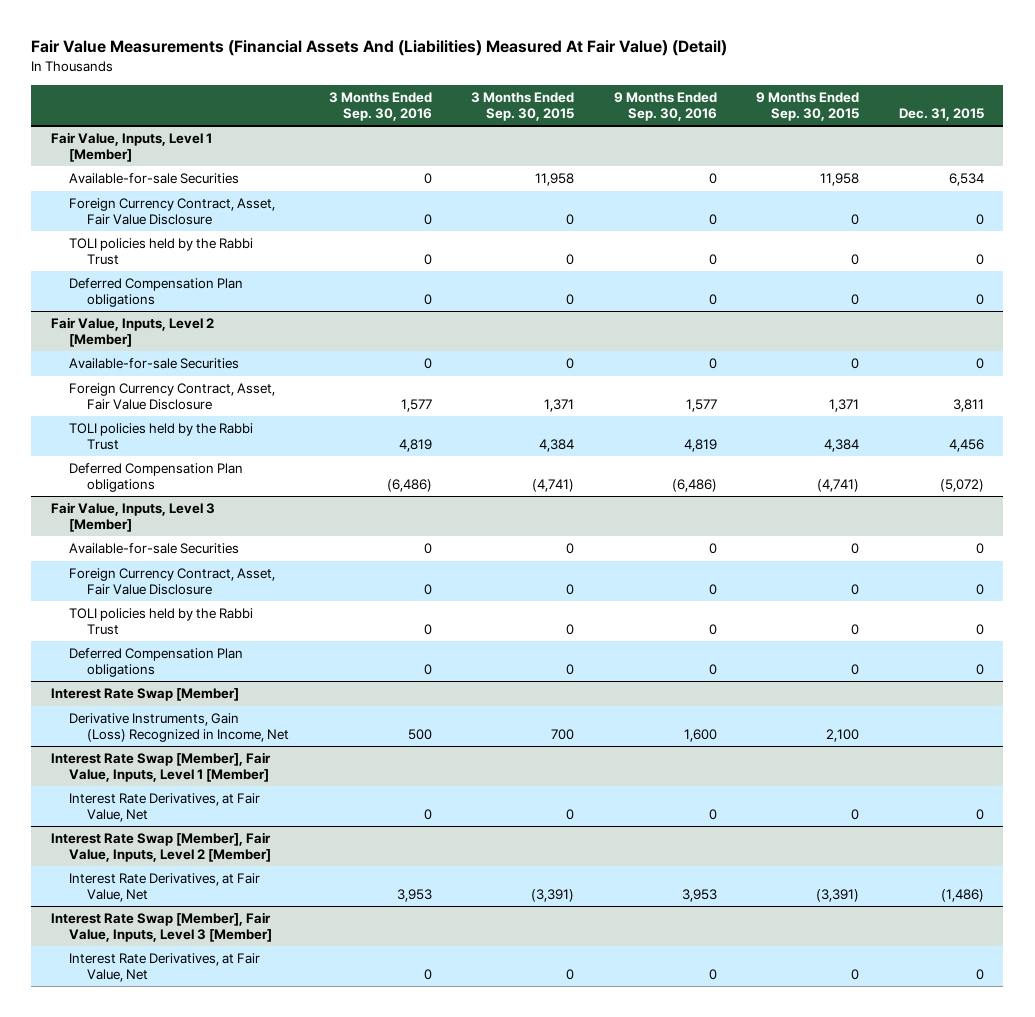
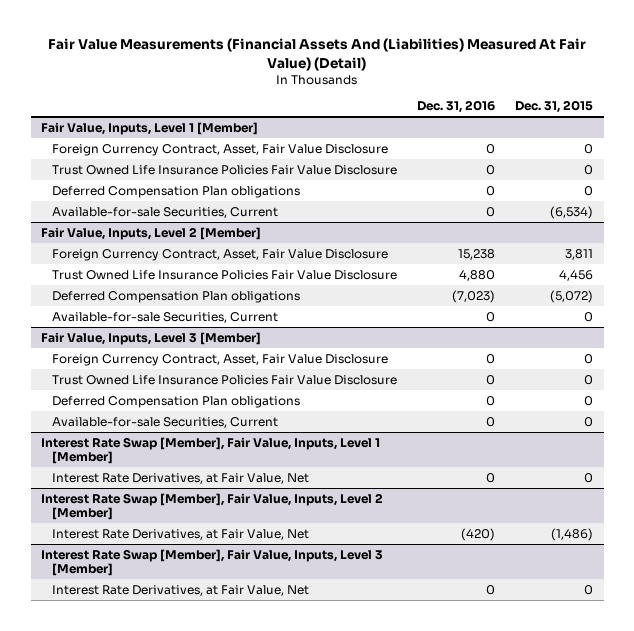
[328,91,432,121] 3 Months Ended Sep. 30, 2016 -> none
[471,91,575,121] 3 Months Ended Sep. 30, 2015 -> none
[613,91,717,121] 9 Months Ended Sep. 30, 2016 -> none
[756,91,860,121] 9 Months Ended Sep. 30, 2015 -> none
none -> [417,100,496,114] Dec. 31, 2016
[68,173,239,185] Available-for-sale Securities -> none
[68,238,253,266] TOLI policies held by the Rabbi Trust -> [51,164,397,175] Trust Owned Life Insurance Policies Fair Value Disclosure
none -> [51,206,278,218] Available-for-sale Securities, Current
[68,358,239,370] Available-for-sale Securities -> none
[68,423,253,451] TOLI policies held by the Rabbi Trust -> [51,269,397,280] Trust Owned Life Insurance Policies Fair Value Disclosure
none -> [51,311,278,323] Available-for-sale Securities, Current
[68,543,239,555] Available-for-sale Securities -> none
[68,608,253,636] TOLI policies held by the Rabbi Trust -> [51,374,397,385] Trust Owned Life Insurance Policies Fair Value Disclosure
[50,688,239,702] Interest Rate Swap [Member] -> none
[68,713,290,743] Derivative Instruments, Gain (Loss) Recognized in Income, Net -> none
none -> [51,416,278,428] Available-for-sale Securities, Current

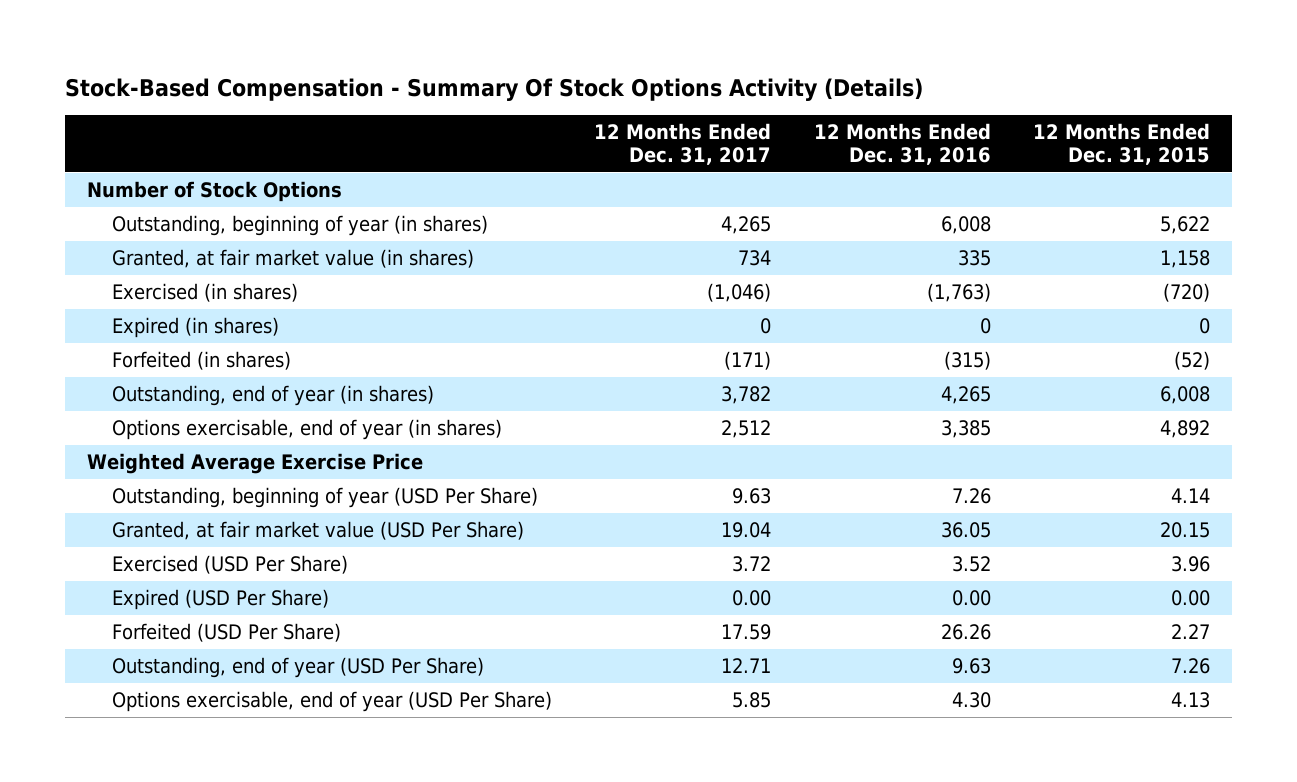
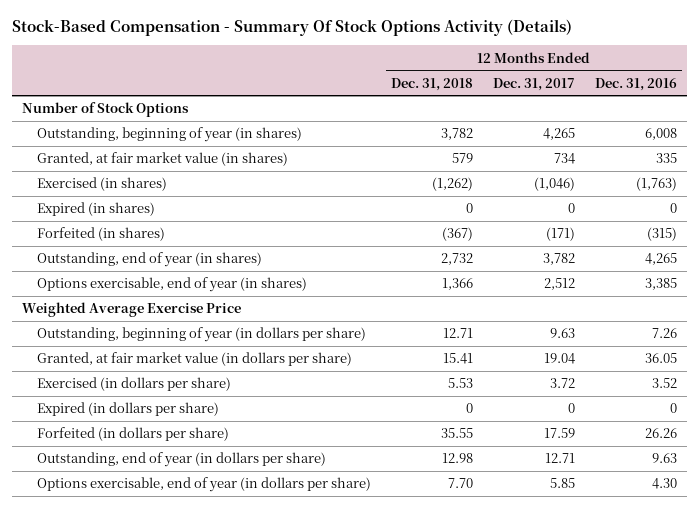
[1033,123,1211,165] 12 Months Ended Dec. 31, 2015 -> none
none -> [391,77,474,91] Dec. 31, 2018
[111,486,538,508] Outstanding, beginning of year (USD Per Share) -> [37,327,367,343] Outstanding, beginning of year (in dollars per share)
[111,520,524,540] Granted, at fair market value (USD Per Share) -> [37,352,353,367] Granted, at fair market value (in dollars per share)
[111,554,348,574] Exercised (USD Per Share) -> [37,377,232,392] Exercised (in dollars per share)
[111,588,329,610] Expired (USD Per Share) -> [37,402,220,417] Expired (in dollars per share)
[732,589,772,606] 0.00 -> [567,403,575,414] 0
[951,589,991,606] 0.00 -> [669,403,677,414] 0
[111,622,341,642] Forfeited (USD Per Share) -> [37,427,230,442] Forfeited (in dollars per share)
[111,656,484,678] Outstanding, end of year (USD Per Share) -> [37,452,327,468] Outstanding, end of year (in dollars per share)
[111,690,552,712] Options exercisable, end of year (USD Per Share) -> [37,477,372,493] Options exercisable, end of year (in dollars per share)

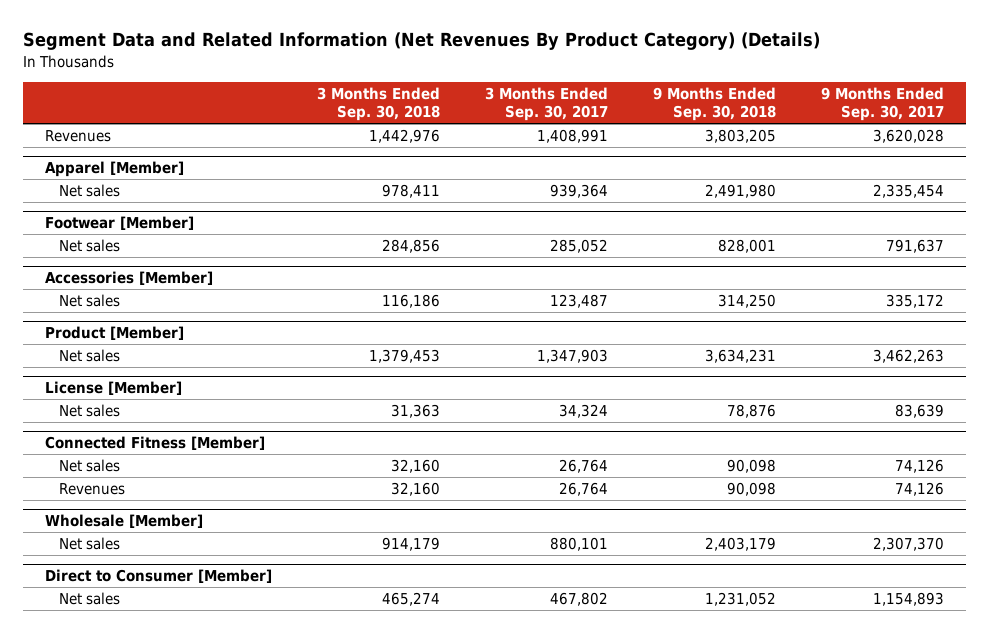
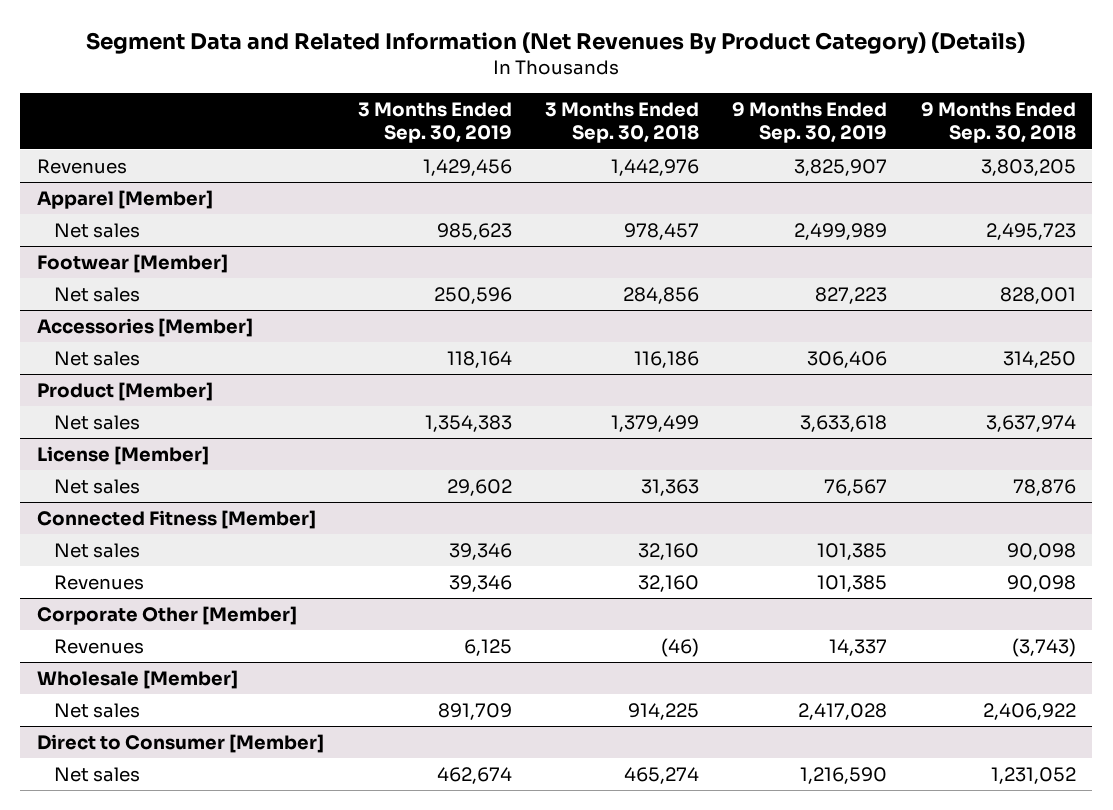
[485,86,609,122] 3 Months Ended Sep. 30, 2017 -> none
[820,86,944,122] 9 Months Ended Sep. 30, 2017 -> none
none -> [357,101,512,144] 3 Months Ended Sep. 30, 2019
none -> [732,101,888,144] 9 Months Ended Sep. 30, 2019
[382,184,441,199] 978,411 -> [623,222,699,240] 978,457
[705,184,777,199] 2,491,980 -> [985,222,1076,240] 2,495,723
[369,349,441,364] 1,379,453 -> [610,414,699,432] 1,379,499
[705,349,777,364] 3,634,231 -> [985,414,1076,432] 3,637,974
none -> [37,605,298,625] Corporate Other [Member]
none -> [54,638,145,654] Revenues
[382,537,441,552] 914,179 -> [627,702,699,720] 914,225
[705,537,777,552] 2,403,179 -> [982,702,1076,720] 2,406,922

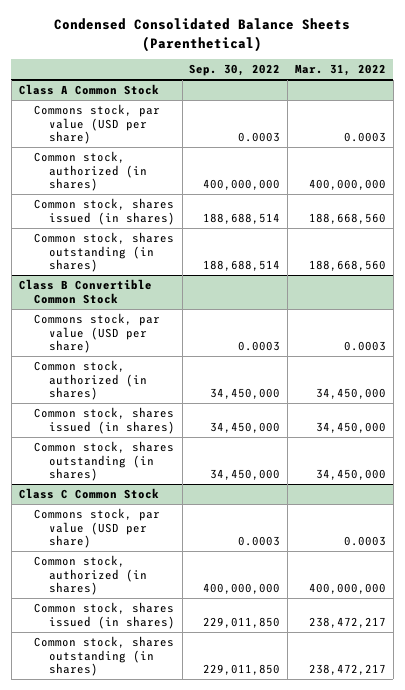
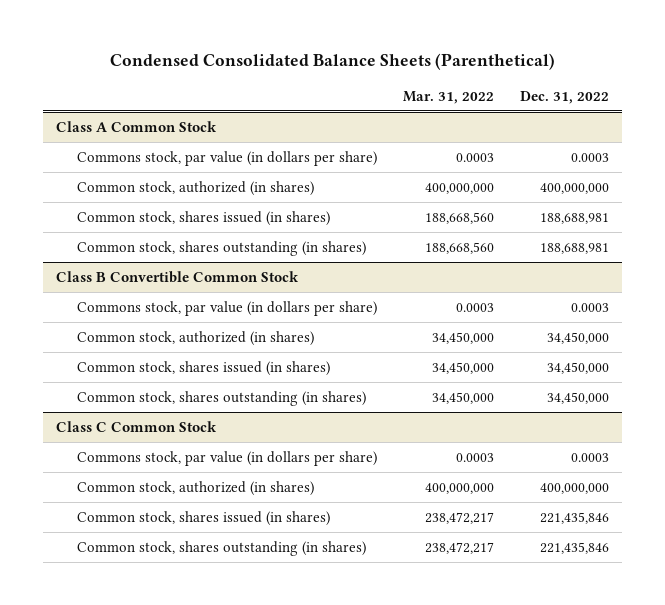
[189,64,281,77] Sep. 30, 2022 -> none
none -> [520,91,610,105] Dec. 31, 2022
[33,104,160,145] Commons stock, par value (USD per share) -> [76,150,377,166] Commons stock, par value (in dollars per share)
[33,313,160,354] Commons stock, par value (USD per share) -> [76,300,377,316] Commons stock, par value (in dollars per share)
[33,508,160,549] Commons stock, par value (USD per share) -> [76,450,377,466] Commons stock, par value (in dollars per share)

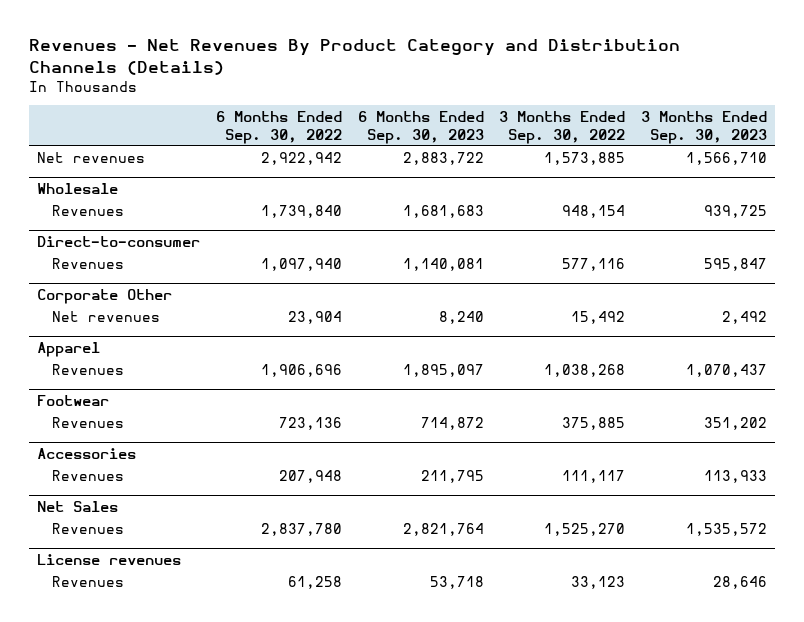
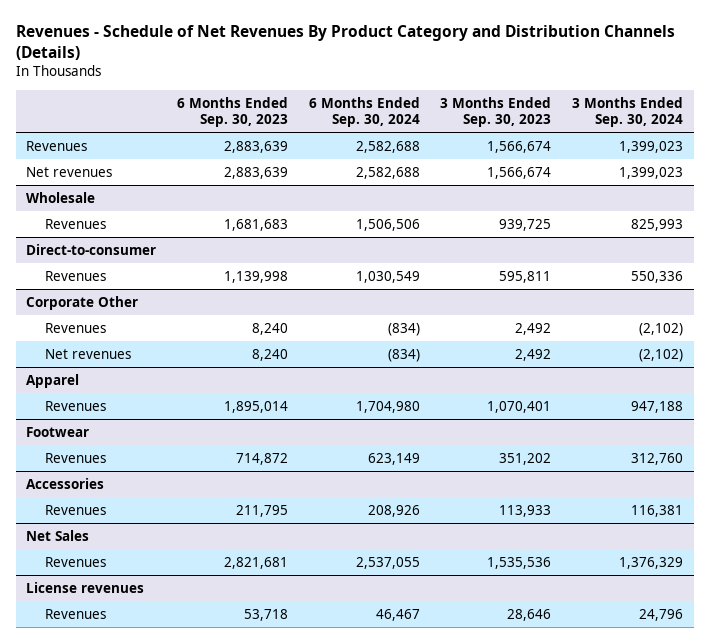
[29,39,681,75] Revenues - Net Revenues By Product Category and Distribution Channels (Details) -> [15,24,675,61] Revenues - Schedule of Net Revenues By Product Category and Distribution Channels (Details)
[215,110,342,144] 6 Months Ended Sep. 30, 2022 -> none
[499,110,626,144] 3 Months Ended Sep. 30, 2022 -> none
none -> [308,96,420,128] 6 Months Ended Sep. 30, 2024
none -> [572,96,684,128] 3 Months Ended Sep. 30, 2024
none -> [26,140,88,151] Revenues
[402,152,484,166] 2,883,722 -> [223,166,288,179] 2,883,639
[685,152,767,166] 1,566,710 -> [487,166,552,179] 1,566,674
[402,258,484,272] 1,140,081 -> [223,270,288,283] 1,139,998
[703,258,767,272] 595,847 -> [499,270,552,283] 595,811
none -> [45,322,107,333] Revenues
[402,364,484,378] 1,895,097 -> [223,400,288,413] 1,895,014
[685,364,767,378] 1,070,437 -> [487,400,552,413] 1,070,401
[402,523,484,537] 2,821,764 -> [223,556,288,569] 2,821,681
[685,523,767,537] 1,535,572 -> [487,556,552,569] 1,535,536

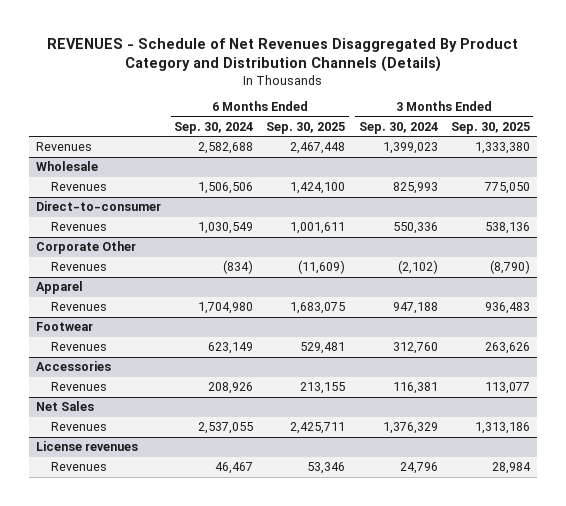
[15,24,675,61] Revenues - Schedule of Net Revenues By Product Category and Distribution Channels (Details) -> [46,37,518,72] REVENUES - Schedule of Net Revenues Disaggregated By Product Category and Distribution Channels (Details)
[176,96,288,128] 6 Months Ended Sep. 30, 2023 -> none
[440,96,552,128] 3 Months Ended Sep. 30, 2023 -> none
none -> [266,121,346,134] Sep. 30, 2025
none -> [450,121,530,134] Sep. 30, 2025
[26,166,113,177] Net revenues -> none
[45,348,132,359] Net revenues -> none

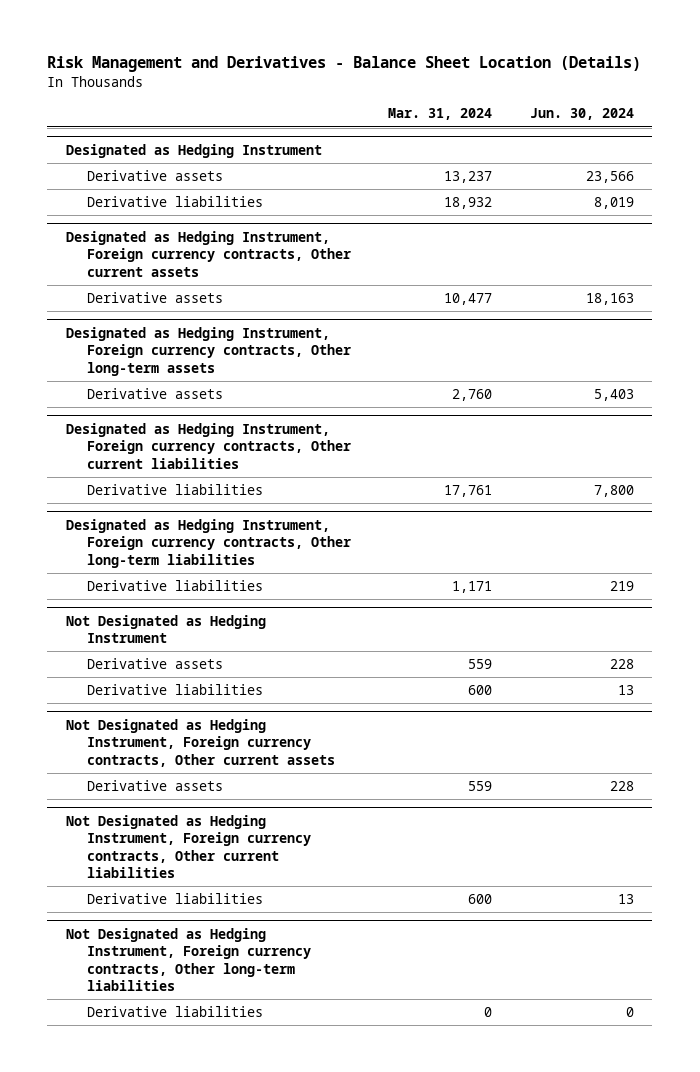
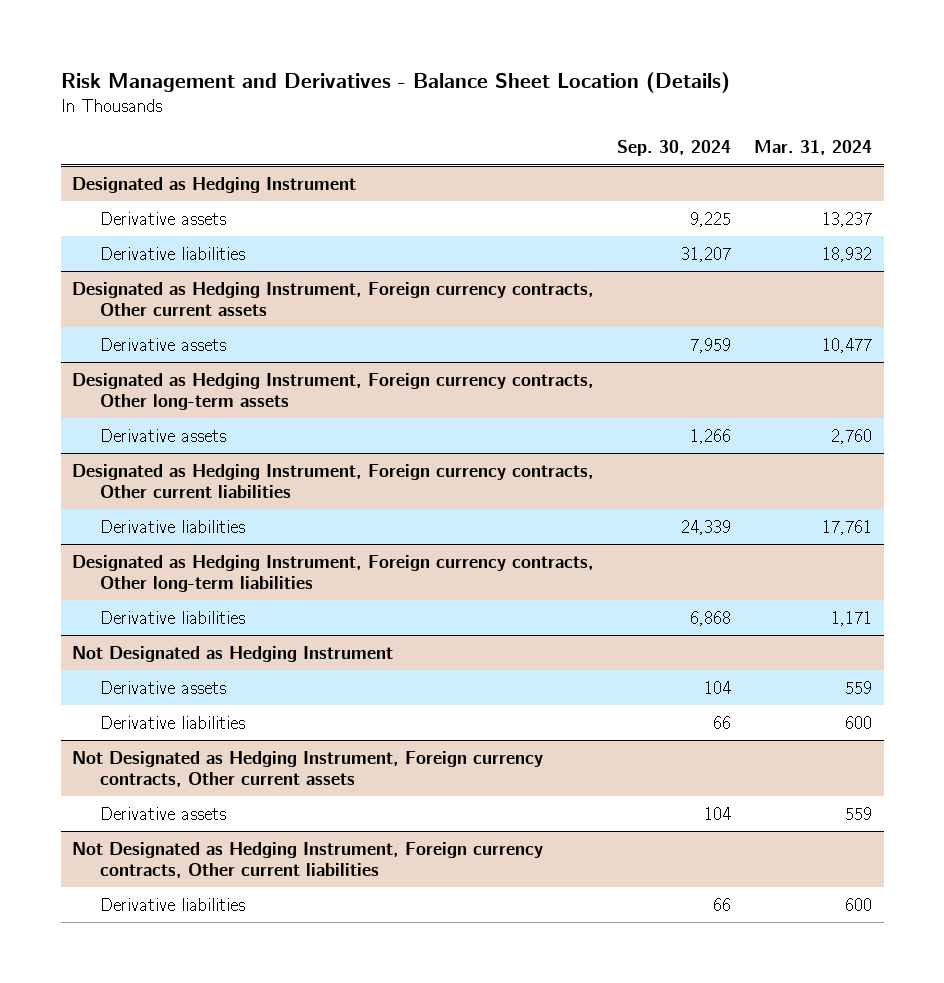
[529,108,634,121] Jun. 30, 2024 -> none
none -> [617,140,732,157] Sep. 30, 2024
[65,927,311,991] Not Designated as Hedging Instrument, Foreign currency contracts, Other long-term liabilities -> none
[86,1006,263,1018] Derivative liabilities -> none

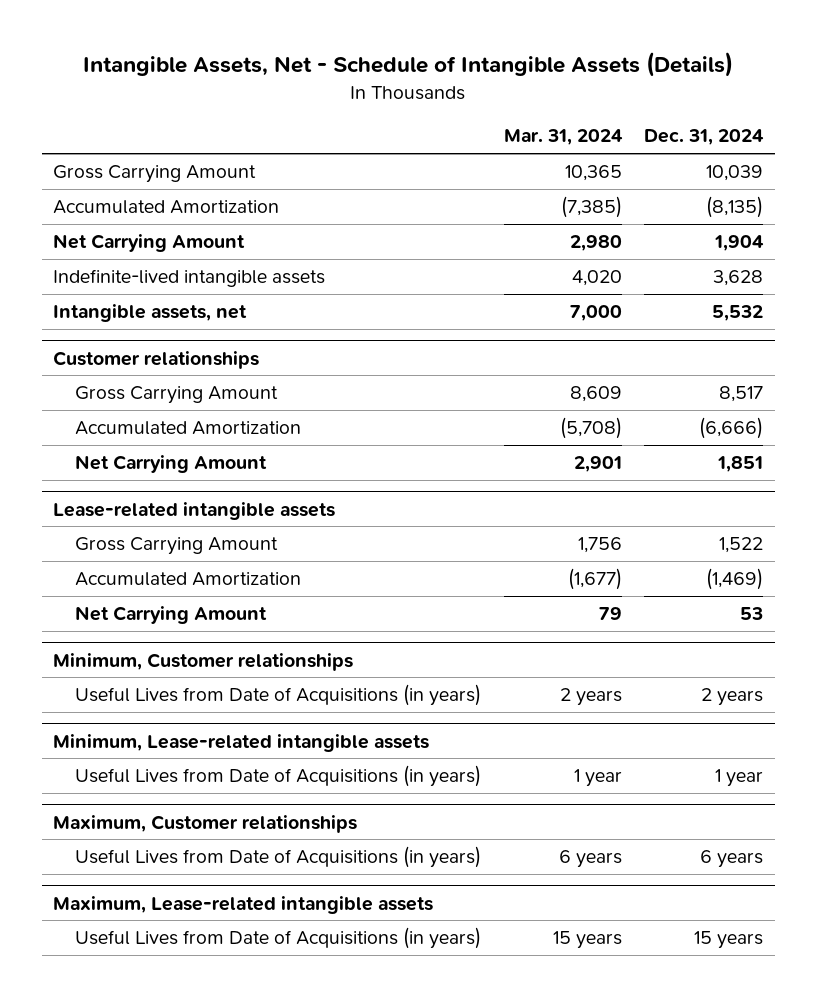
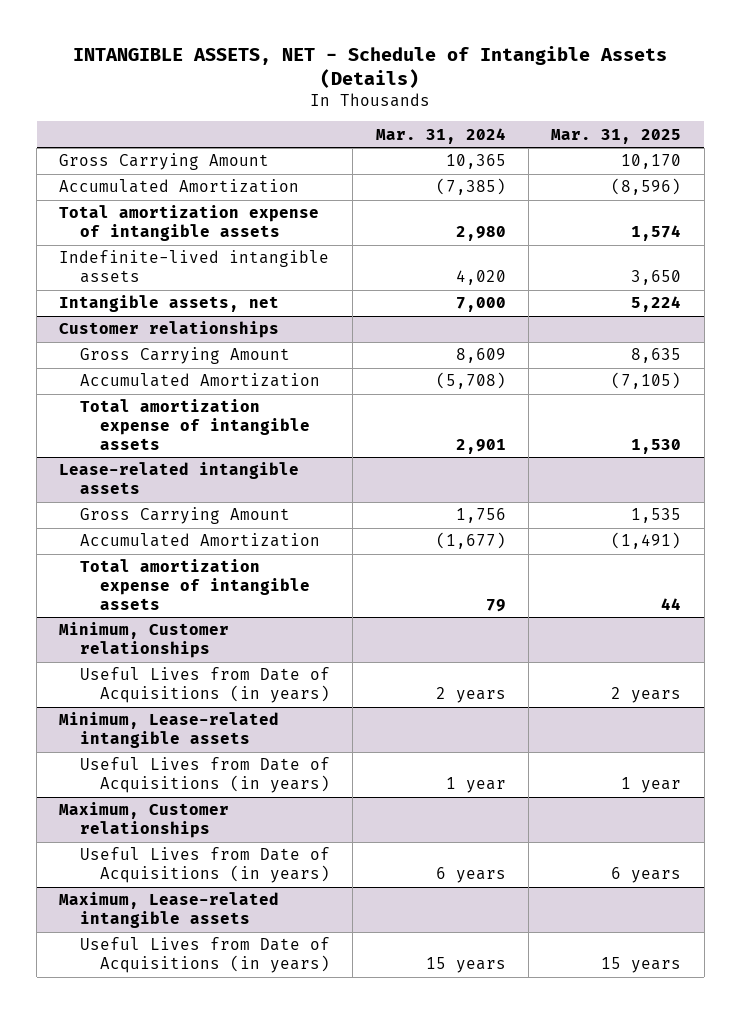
[83,52,734,78] Intangible Assets, Net - Schedule of Intangible Assets (Details) -> [73,45,668,88] INTANGIBLE ASSETS, NET - Schedule of Intangible Assets (Details)
[644,129,765,146] Dec. 31, 2024 -> none
none -> [551,128,682,144] Mar. 31, 2025
[53,234,246,253] Net Carrying Amount -> [59,205,320,242] Total amortization expense of intangible assets
[75,455,268,474] Net Carrying Amount -> [79,399,311,450] Total amortization expense of intangible assets
[75,606,268,625] Net Carrying Amount -> [79,559,311,610] Total amortization expense of intangible assets

